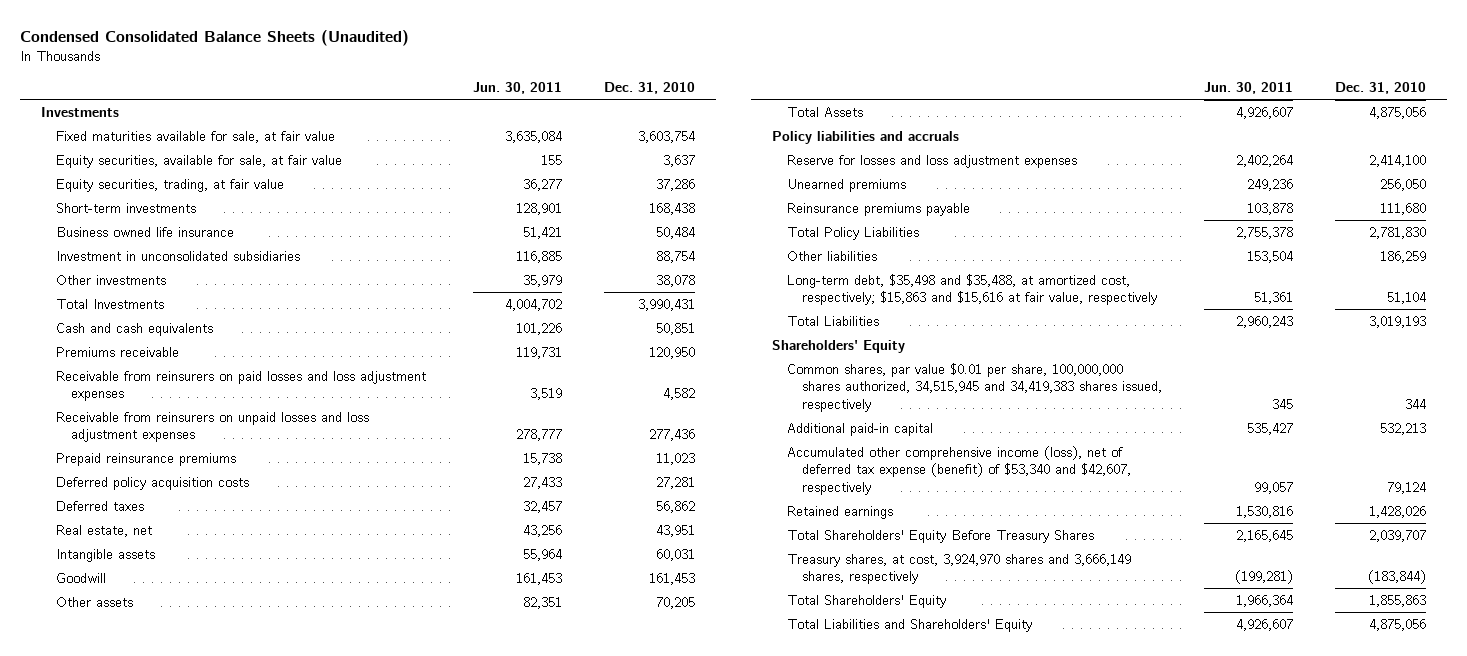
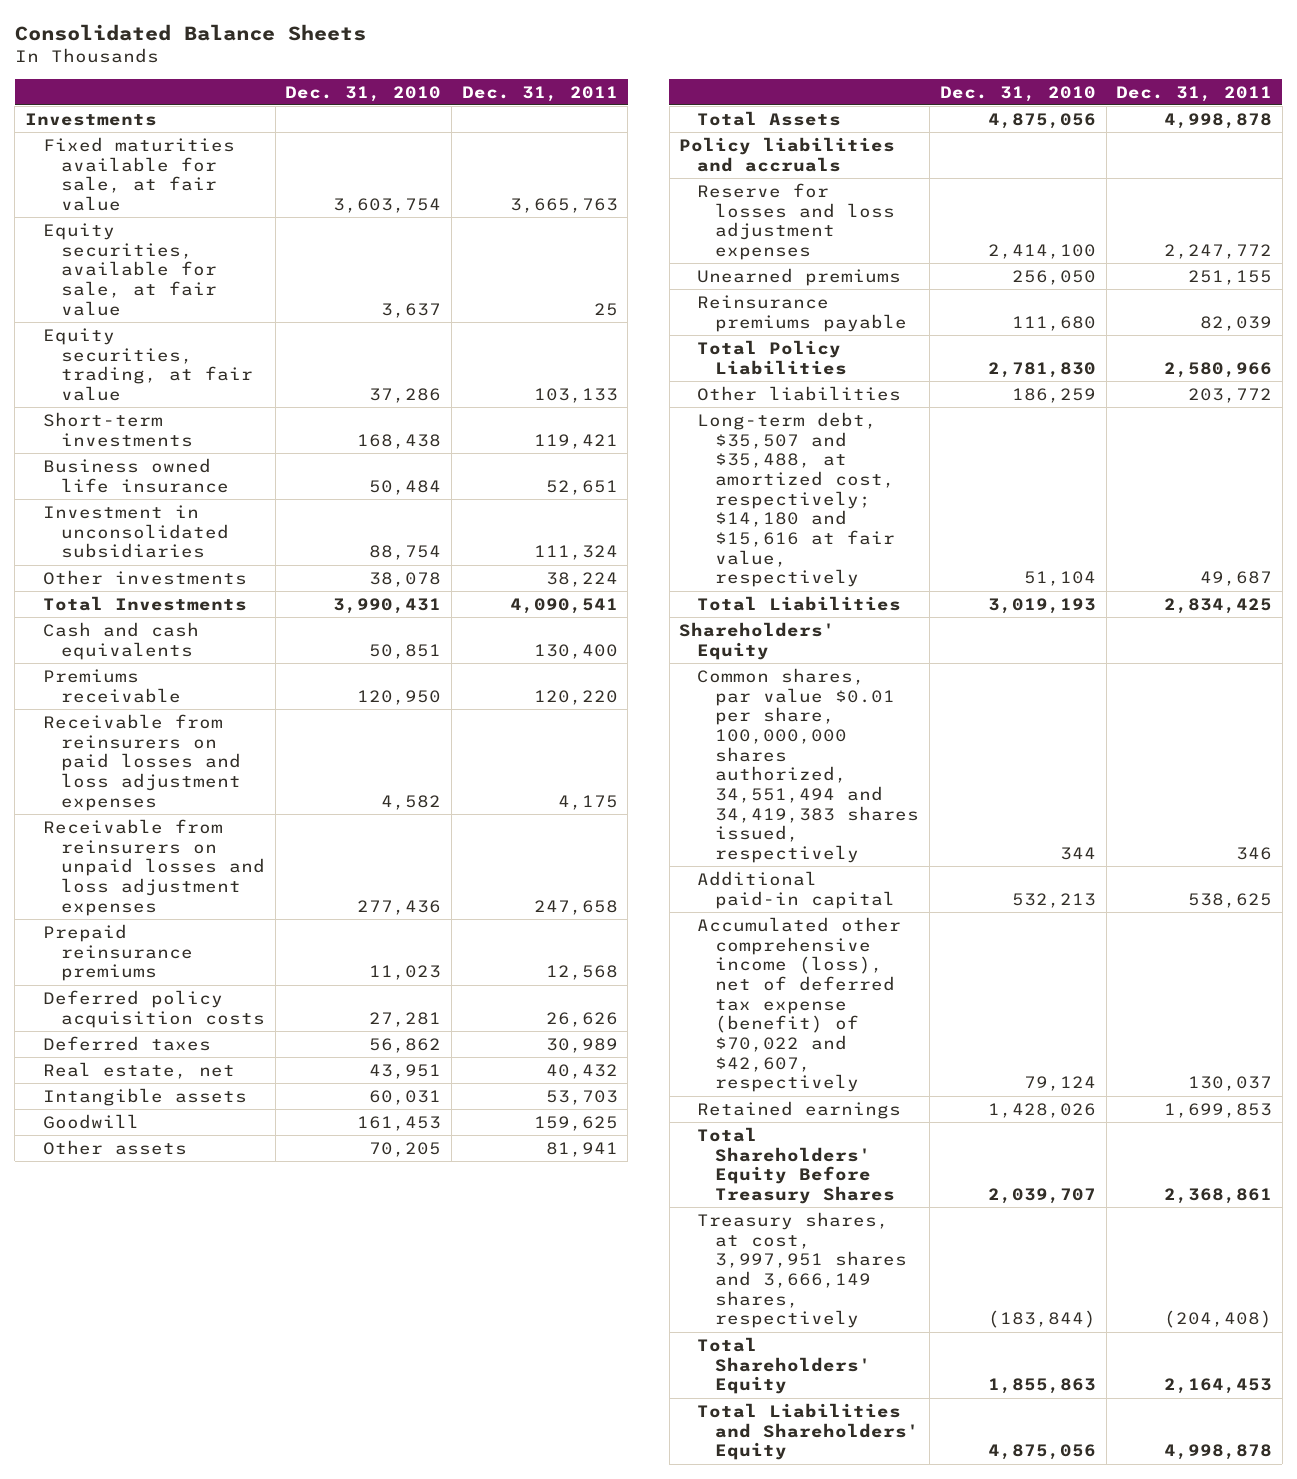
[20,30,410,47] Condensed Consolidated Balance Sheets (Unaudited) -> [14,24,366,42] Consolidated Balance Sheets
[472,82,562,95] Jun. 30, 2011 -> none
none -> [461,85,618,102] Dec. 31, 2011
[786,273,1157,306] Long-term debt, $35,498 and $35,488, at amortized cost, respectively; $15,863 and $15,616 at fair value, respectively -> [697,411,896,588] Long-term debt, $35,507 and $35,488, at amortized cost, respectively; $14,180 and $15,616 at fair value, respectively
[786,362,1162,412] Common shares, par value $0.01 per share, 100,000,000 shares authorized, 34,515,945 and 34,419,383 shares issued, respectively -> [697,667,920,864] Common shares, par value $0.01 per share, 100,000,000 shares authorized, 34,551,494 and 34,419,383 shares issued, respectively
[786,445,1131,495] Accumulated other comprehensive income (loss), net of deferred tax expense (benefit) of $53,340 and $42,607, respectively -> [697,916,902,1093] Accumulated other comprehensive income (loss), net of deferred tax expense (benefit) of $70,022 and $42,607, respectively
[786,553,1131,585] Treasury shares, at cost, 3,924,970 shares and 3,666,149 shares, respectively -> [697,1211,908,1329] Treasury shares, at cost, 3,997,951 shares and 3,666,149 shares, respectively

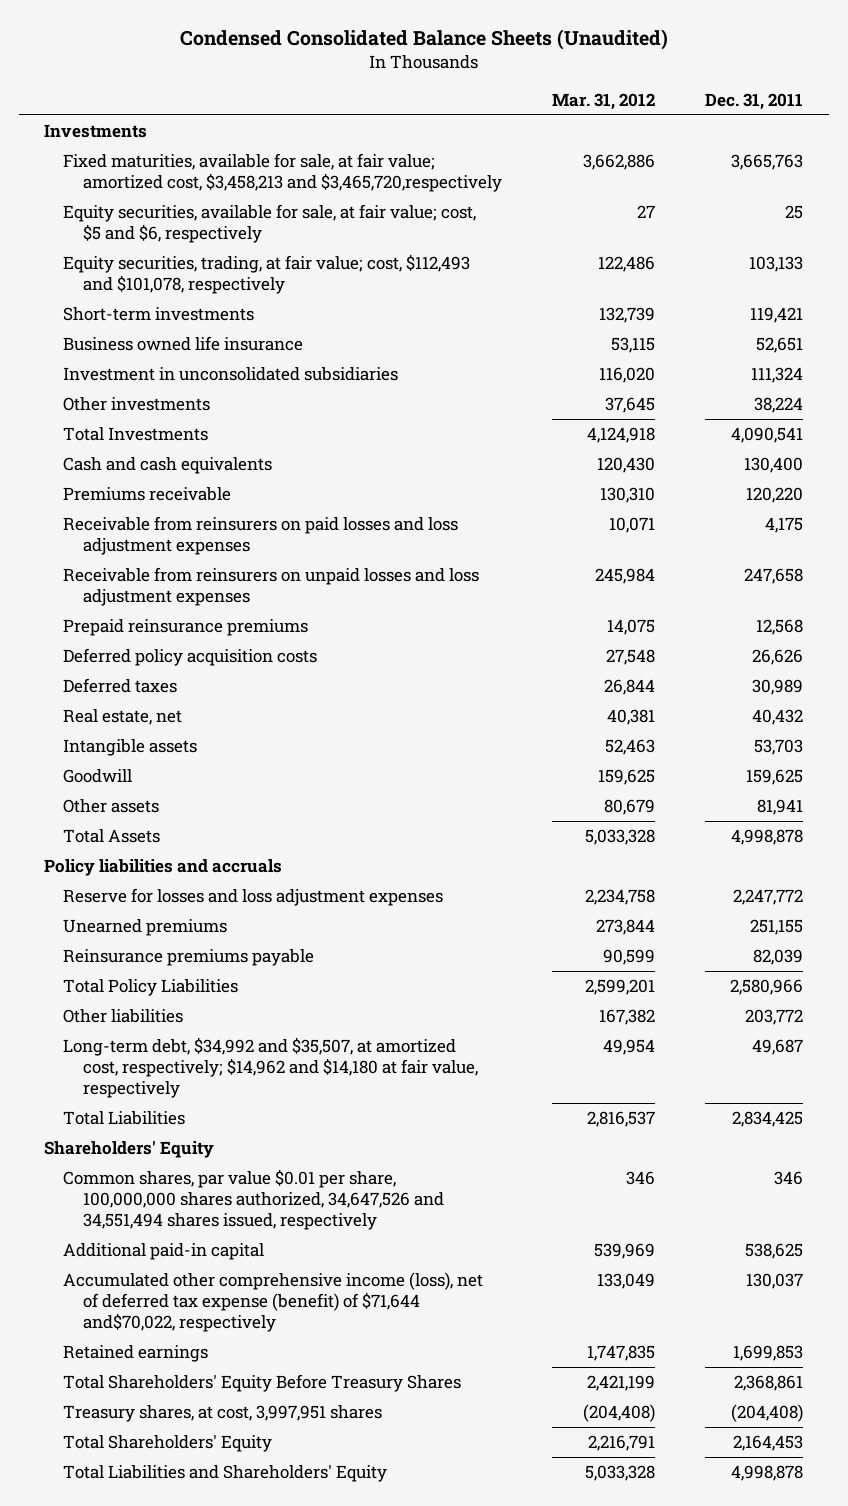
[14,24,366,42] Consolidated Balance Sheets -> [179,29,668,51] Condensed Consolidated Balance Sheets (Unaudited)
[285,85,442,102] Dec. 31, 2010 -> none
none -> [552,93,656,111] Mar. 31, 2012
[42,136,235,211] Fixed maturities available for sale, at fair value -> [63,153,502,192] Fixed maturities, available for sale, at fair value; amortized cost, $3,458,213 and $3,465,720,respectively
[42,222,217,316] Equity securities, available for sale, at fair value -> [63,204,477,243] Equity securities, available for sale, at fair value; cost, $5 and $6, respectively
[42,327,253,401] Equity securities, trading, at fair value -> [63,254,471,294] Equity securities, trading, at fair value; cost, $112,493 and $101,078, respectively
[697,411,896,588] Long-term debt, $35,507 and $35,488, at amortized cost, respectively; $14,180 and $15,616 at fair value, respectively -> [63,1037,478,1098] Long-term debt, $34,992 and $35,507, at amortized cost, respectively; $14,962 and $14,180 at fair value, respectively
[697,667,920,864] Common shares, par value $0.01 per share, 100,000,000 shares authorized, 34,551,494 and 34,419,383 shares issued, respectively -> [63,1169,444,1230] Common shares, par value $0.01 per share, 100,000,000 shares authorized, 34,647,526 and 34,551,494 shares issued, respectively
[697,916,902,1093] Accumulated other comprehensive income (loss), net of deferred tax expense (benefit) of $70,022 and $42,607, respectively -> [63,1272,484,1332] Accumulated other comprehensive income (loss), net of deferred tax expense (benefit) of $71,644 and$70,022, respectively
[697,1211,908,1329] Treasury shares, at cost, 3,997,951 shares and 3,666,149 shares, respectively -> [63,1405,383,1423] Treasury shares, at cost, 3,997,951 shares

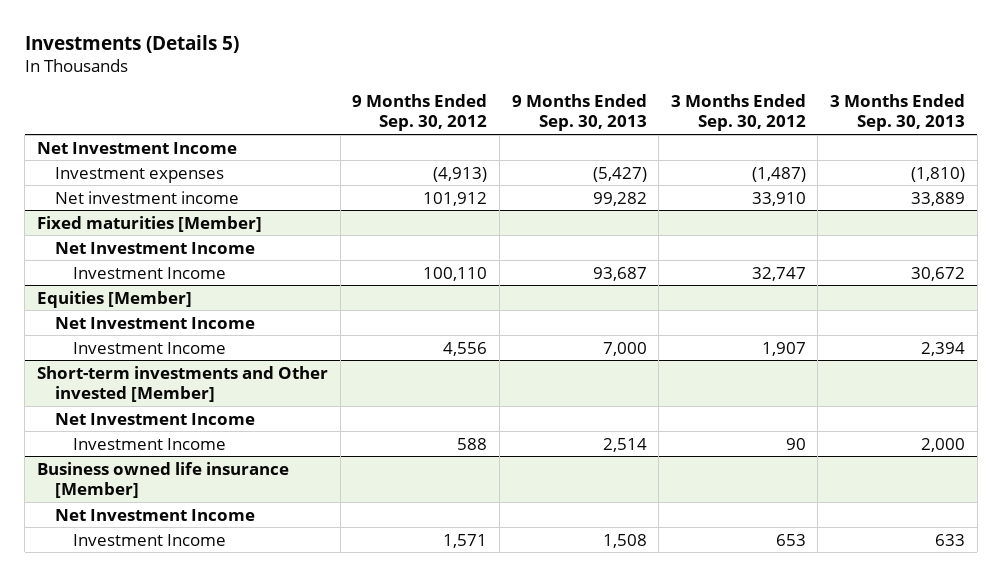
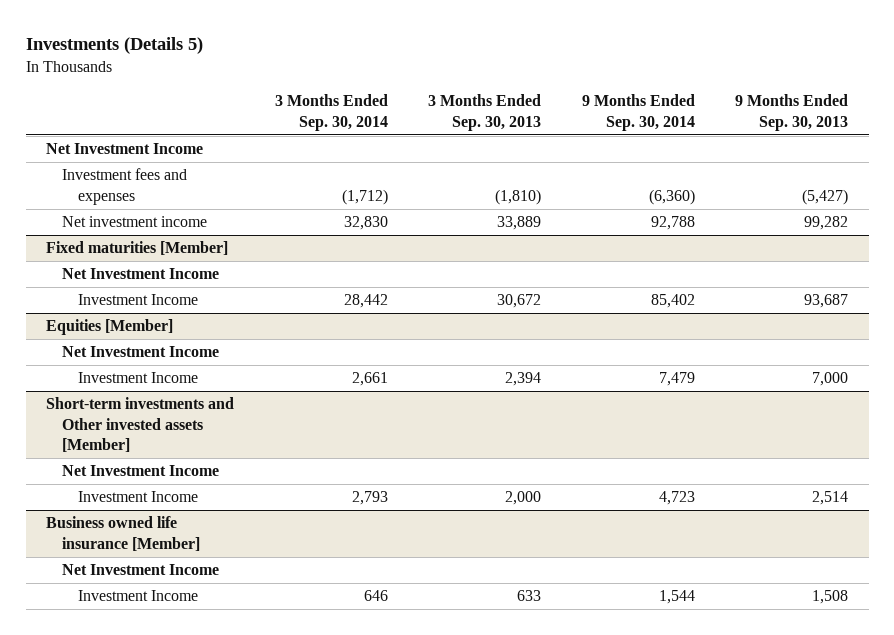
[352,94,488,132] 9 Months Ended Sep. 30, 2012 -> none
[670,94,806,132] 3 Months Ended Sep. 30, 2012 -> none
none -> [274,94,388,131] 3 Months Ended Sep. 30, 2014
none -> [581,94,695,131] 9 Months Ended Sep. 30, 2014
[54,166,224,183] Investment expenses -> [62,168,188,205] Investment fees and expenses
[37,365,329,402] Short-term investments and Other invested [Member] -> [45,397,234,453] Short-term investments and Other invested assets [Member]

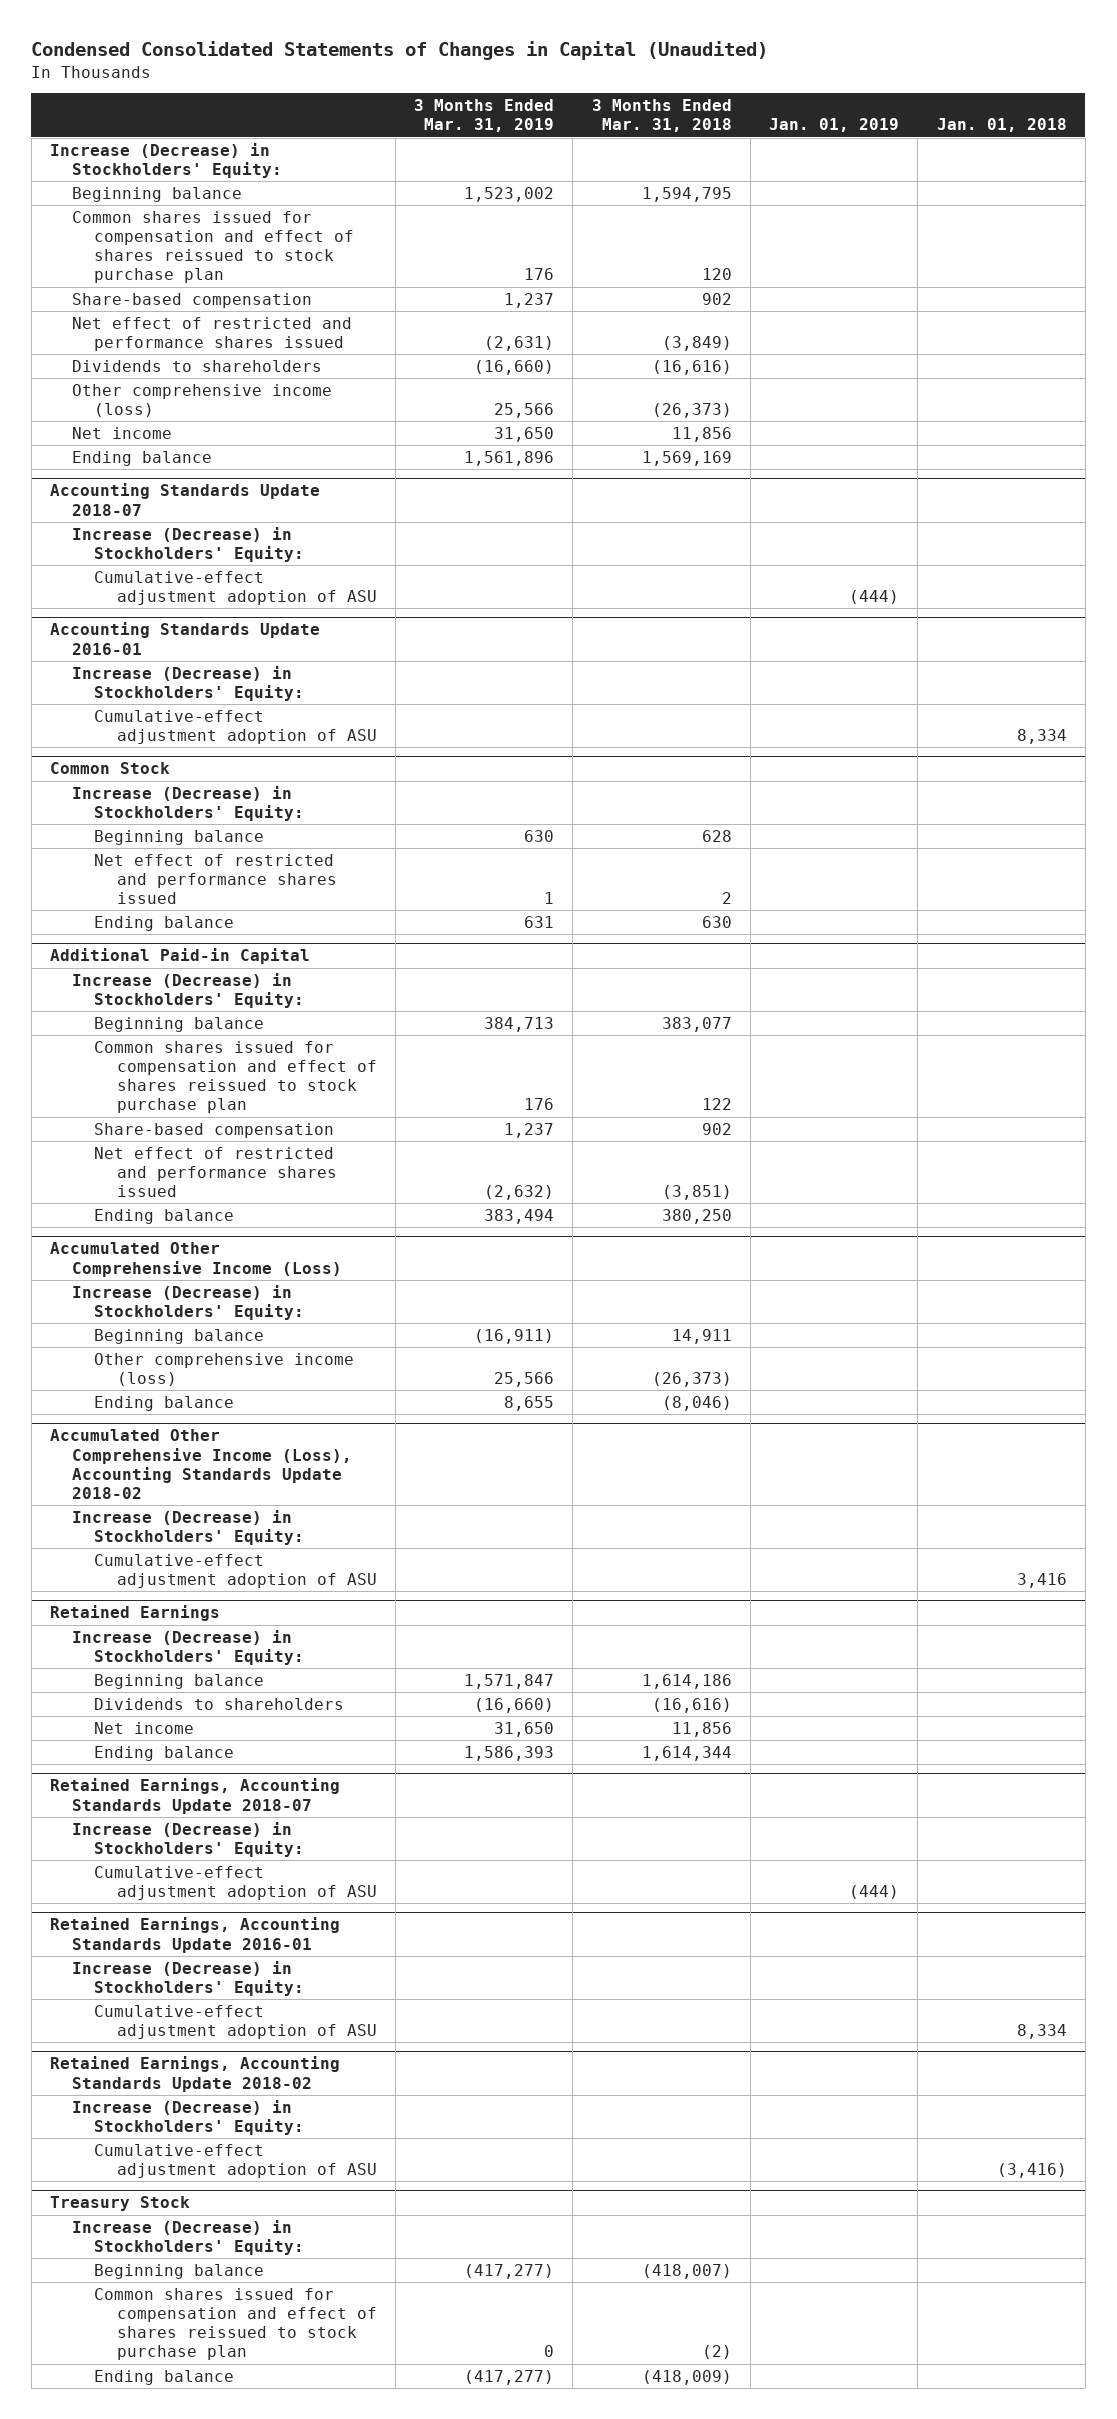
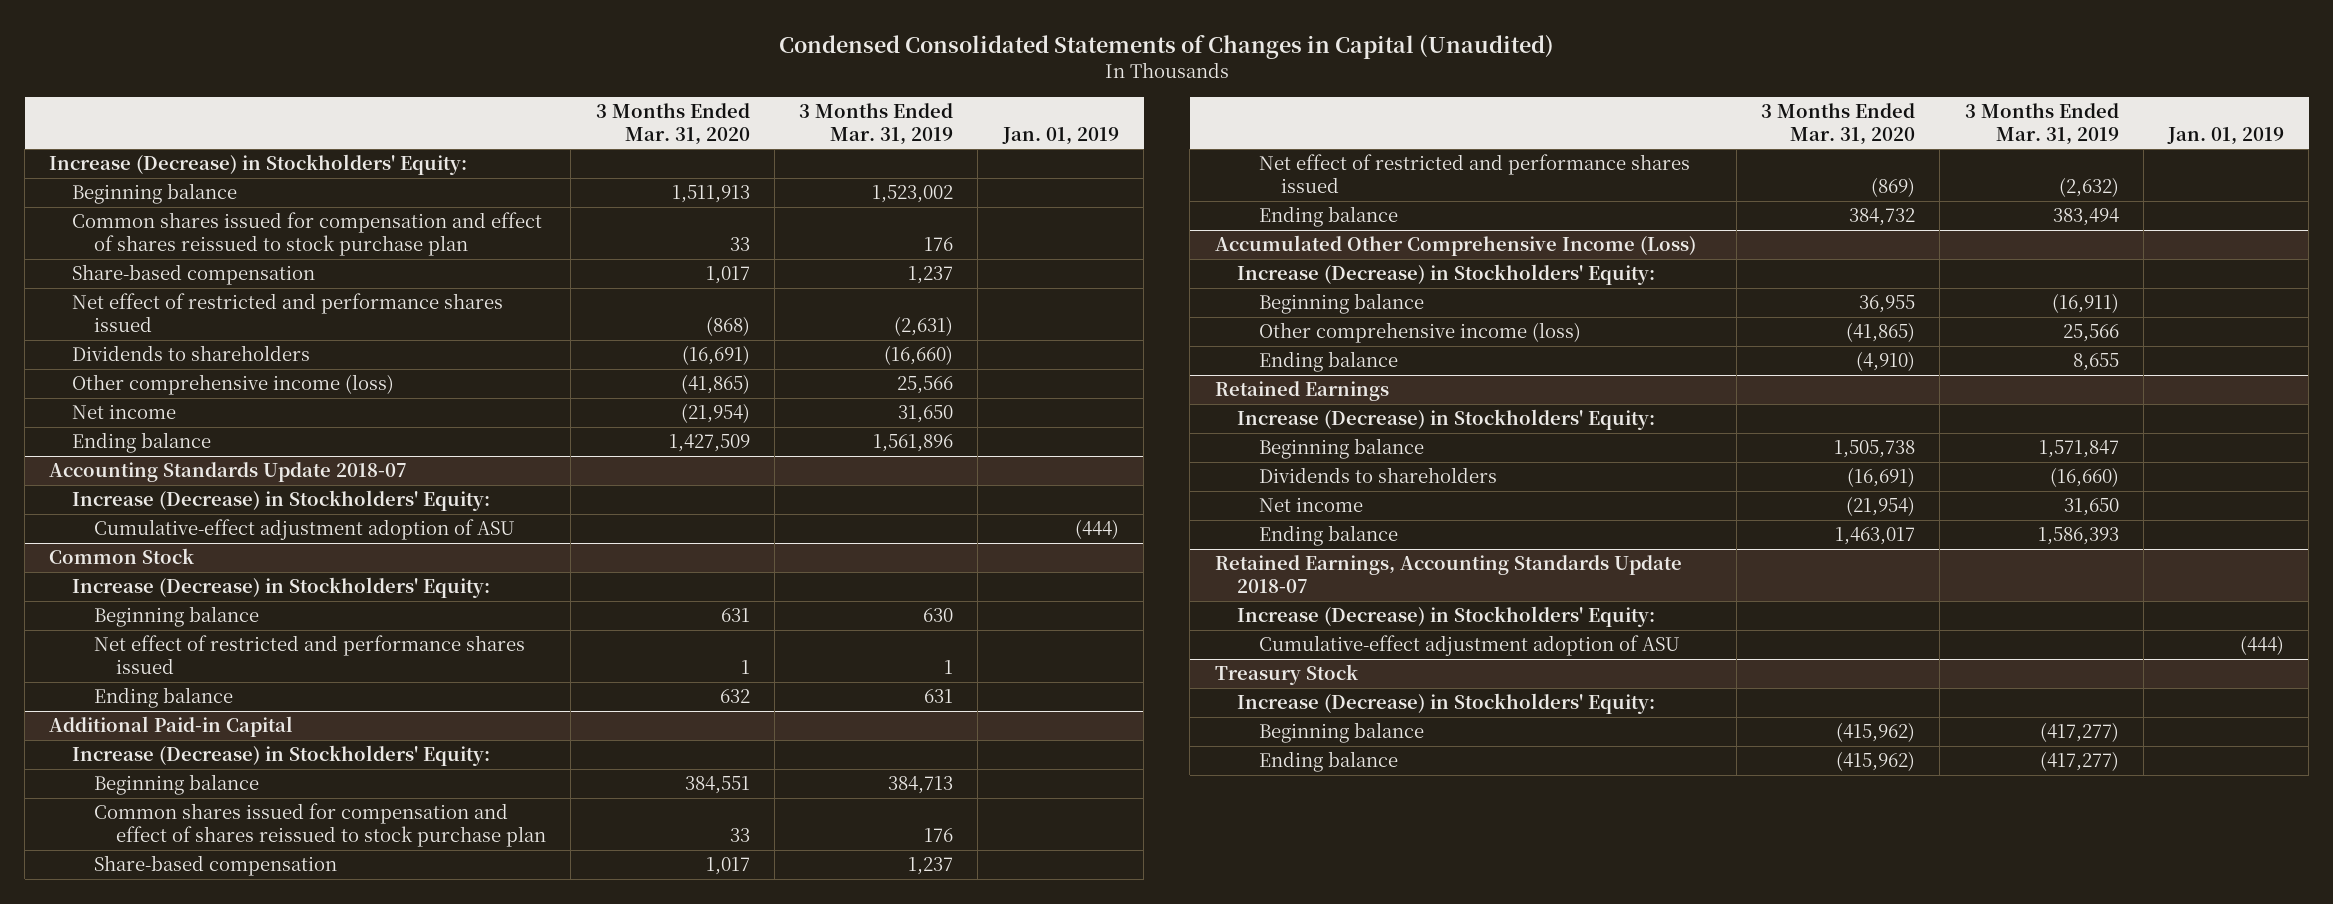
[591,99,732,133] 3 Months Ended Mar. 31, 2018 -> none
[936,118,1067,133] Jan. 01, 2018 -> none
none -> [595,102,750,145] 3 Months Ended Mar. 31, 2020
[50,622,321,655] Accounting Standards Update 2016-01 -> none
[72,665,305,701] Increase (Decrease) in Stockholders' Equity: -> none
[94,709,377,744] Cumulative-effect adjustment adoption of ASU -> none
[50,1429,353,1499] Accumulated Other Comprehensive Income (Loss), Accounting Standards Update 2018-02 -> none
[72,1509,305,1545] Increase (Decrease) in Stockholders' Equity: -> none
[94,1553,377,1588] Cumulative-effect adjustment adoption of ASU -> none
[50,1917,341,1953] Retained Earnings, Accounting Standards Update 2016-01 -> none
[72,1960,305,1996] Increase (Decrease) in Stockholders' Equity: -> none
[94,2004,377,2039] Cumulative-effect adjustment adoption of ASU -> none
[50,2056,341,2092] Retained Earnings, Accounting Standards Update 2018-02 -> none
[72,2099,305,2135] Increase (Decrease) in Stockholders' Equity: -> none
[94,2143,377,2178] Cumulative-effect adjustment adoption of ASU -> none
[94,2287,377,2361] Common shares issued for compensation and effect of shares reissued to stock purchase plan -> none

